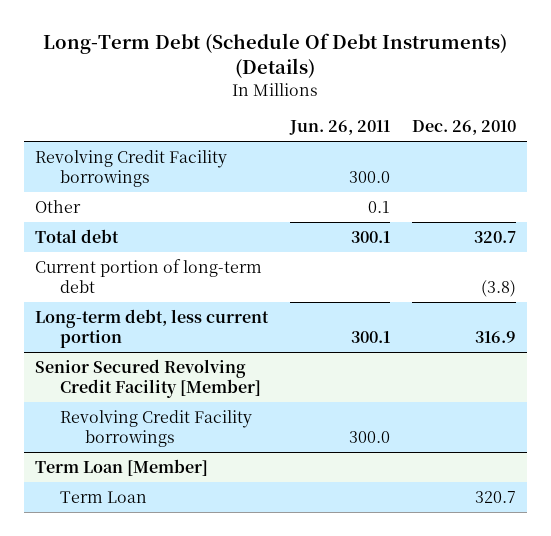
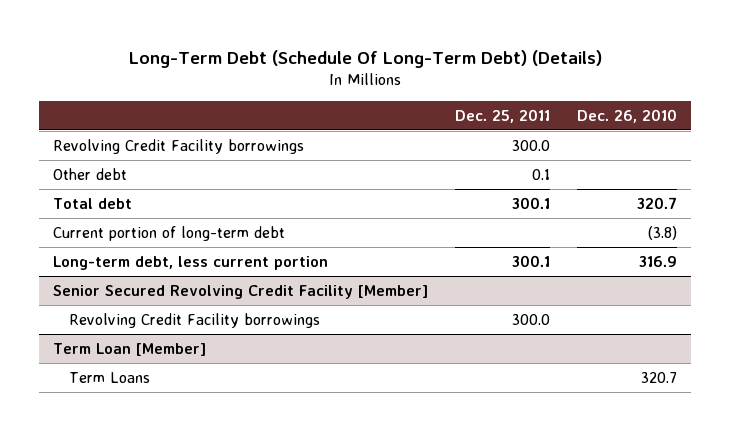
[43,32,508,78] Long-Term Debt (Schedule Of Debt Instruments) (Details) -> [129,49,603,68] Long-Term Debt (Schedule Of Long-Term Debt) (Details)
[288,120,390,136] Jun. 26, 2011 -> none
none -> [455,108,551,123] Dec. 25, 2011
[34,199,81,213] Other -> [52,167,127,180] Other debt
[59,490,147,503] Term Loan -> [68,371,150,383] Term Loans

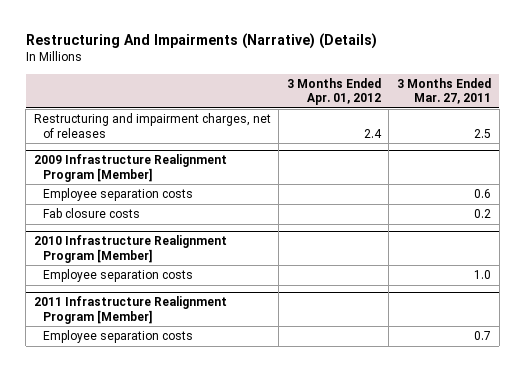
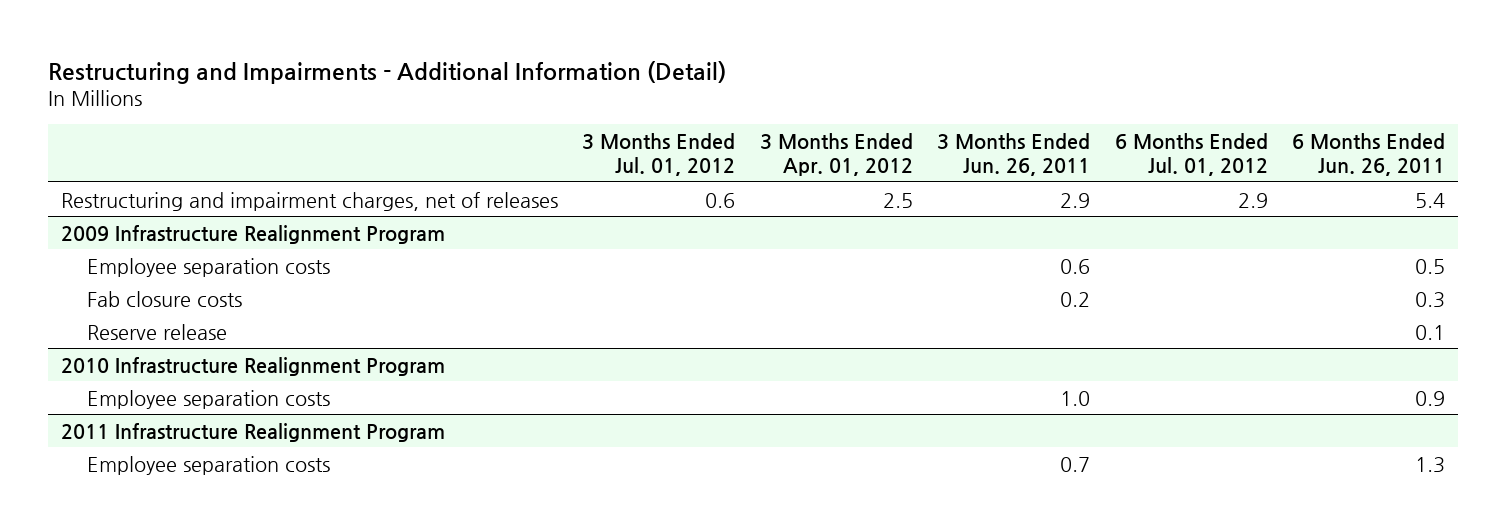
[25,32,377,49] Restructuring And Impairments (Narrative) (Details) -> [48,60,727,84] Restructuring and Impairments - Additional Information (Detail)
[397,78,492,105] 3 Months Ended Mar. 27, 2011 -> none
none -> [582,132,736,176] 3 Months Ended Jul. 01, 2012
none -> [937,132,1091,176] 3 Months Ended Jun. 26, 2011
none -> [1114,132,1268,176] 6 Months Ended Jul. 01, 2012
none -> [1292,132,1446,176] 6 Months Ended Jun. 26, 2011
[363,128,382,138] 2.4 -> [882,192,913,208] 2.5
[33,154,227,182] 2009 Infrastructure Realignment Program [Member] -> [60,224,445,244] 2009 Infrastructure Realignment Program
none -> [87,323,228,340] Reserve release
[33,235,227,263] 2010 Infrastructure Realignment Program [Member] -> [60,356,445,376] 2010 Infrastructure Realignment Program
[33,296,227,324] 2011 Infrastructure Realignment Program [Member] -> [60,422,445,442] 2011 Infrastructure Realignment Program

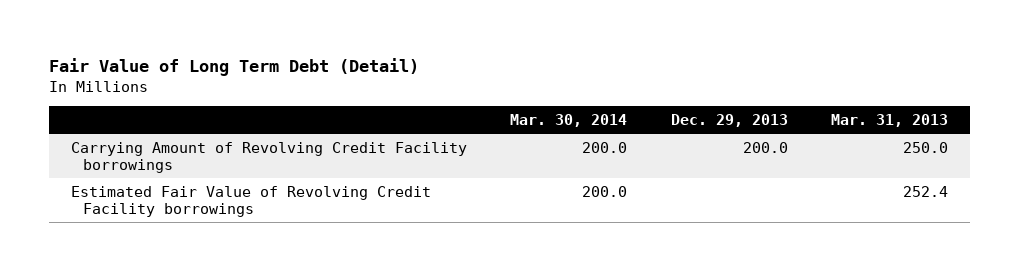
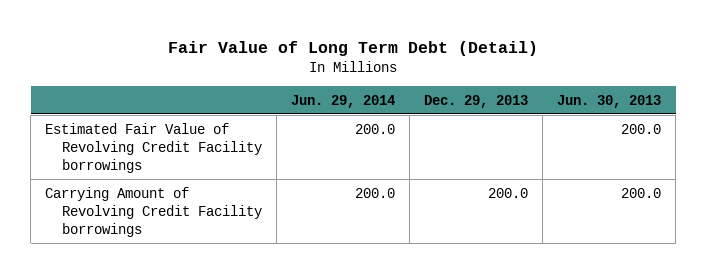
[510,114,628,128] Mar. 30, 2014 -> none
[831,114,949,128] Mar. 31, 2013 -> none
none -> [291,94,396,108] Jun. 29, 2014
none -> [557,94,662,108] Jun. 30, 2013
[70,141,467,174] Carrying Amount of Revolving Credit Facility borrowings -> [45,186,263,238] Carrying Amount of Revolving Credit Facility borrowings

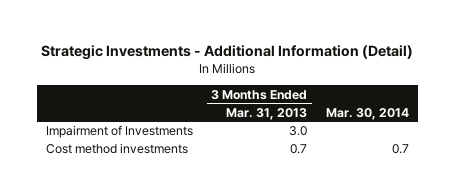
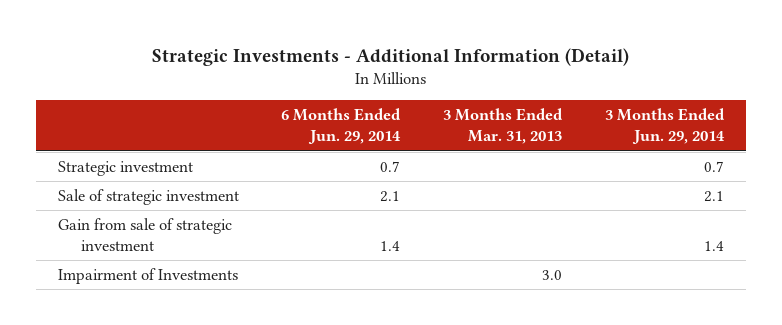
[325,107,409,120] Mar. 30, 2014 -> none
none -> [281,108,402,145] 6 Months Ended Jun. 29, 2014
none -> [605,108,726,145] 3 Months Ended Jun. 29, 2014
none -> [57,160,193,176] Strategic investment
none -> [57,188,239,205] Sale of strategic investment
none -> [57,217,232,251] Gain from sale of strategic investment
[45,143,188,155] Cost method investments -> none

